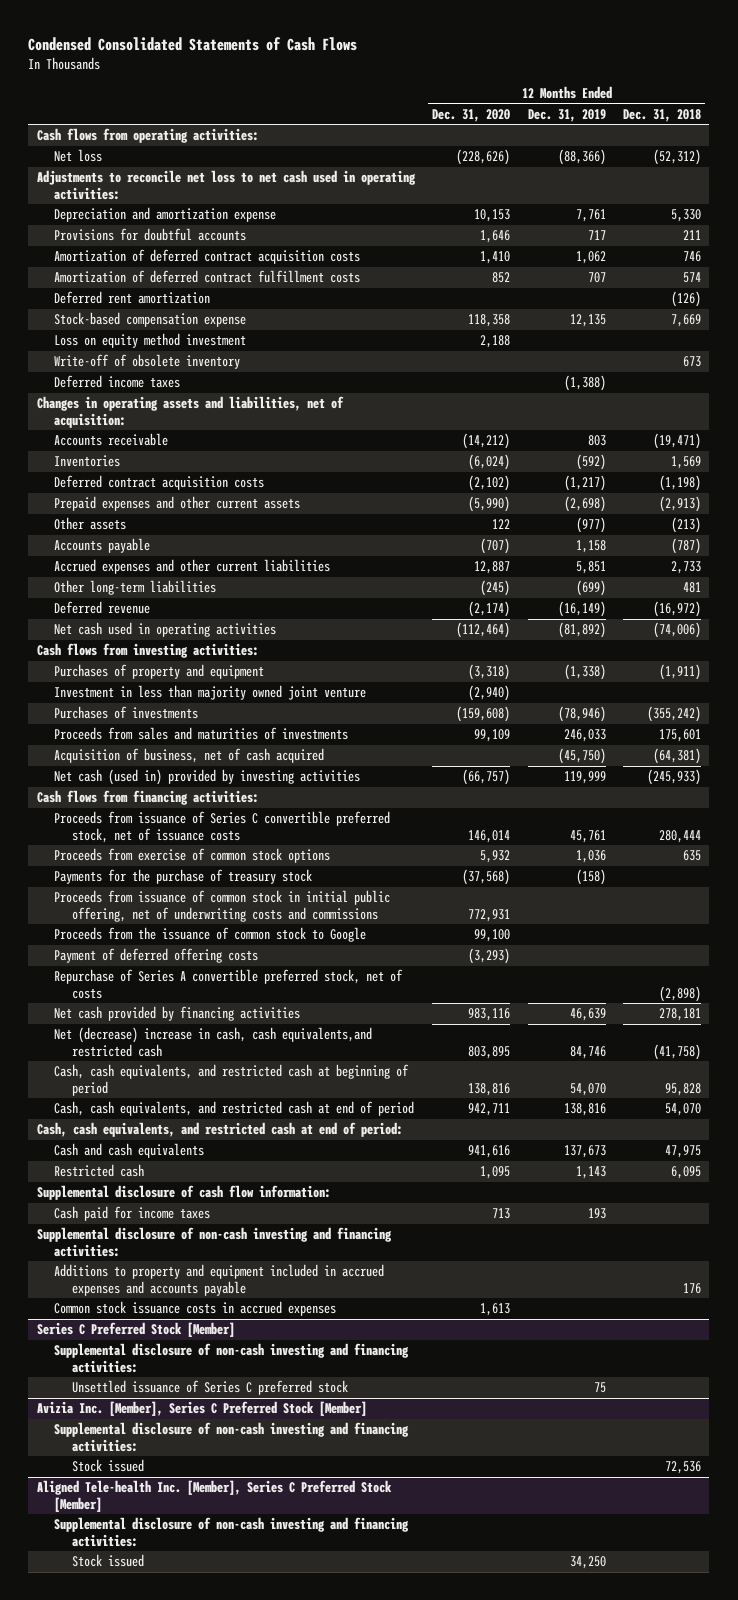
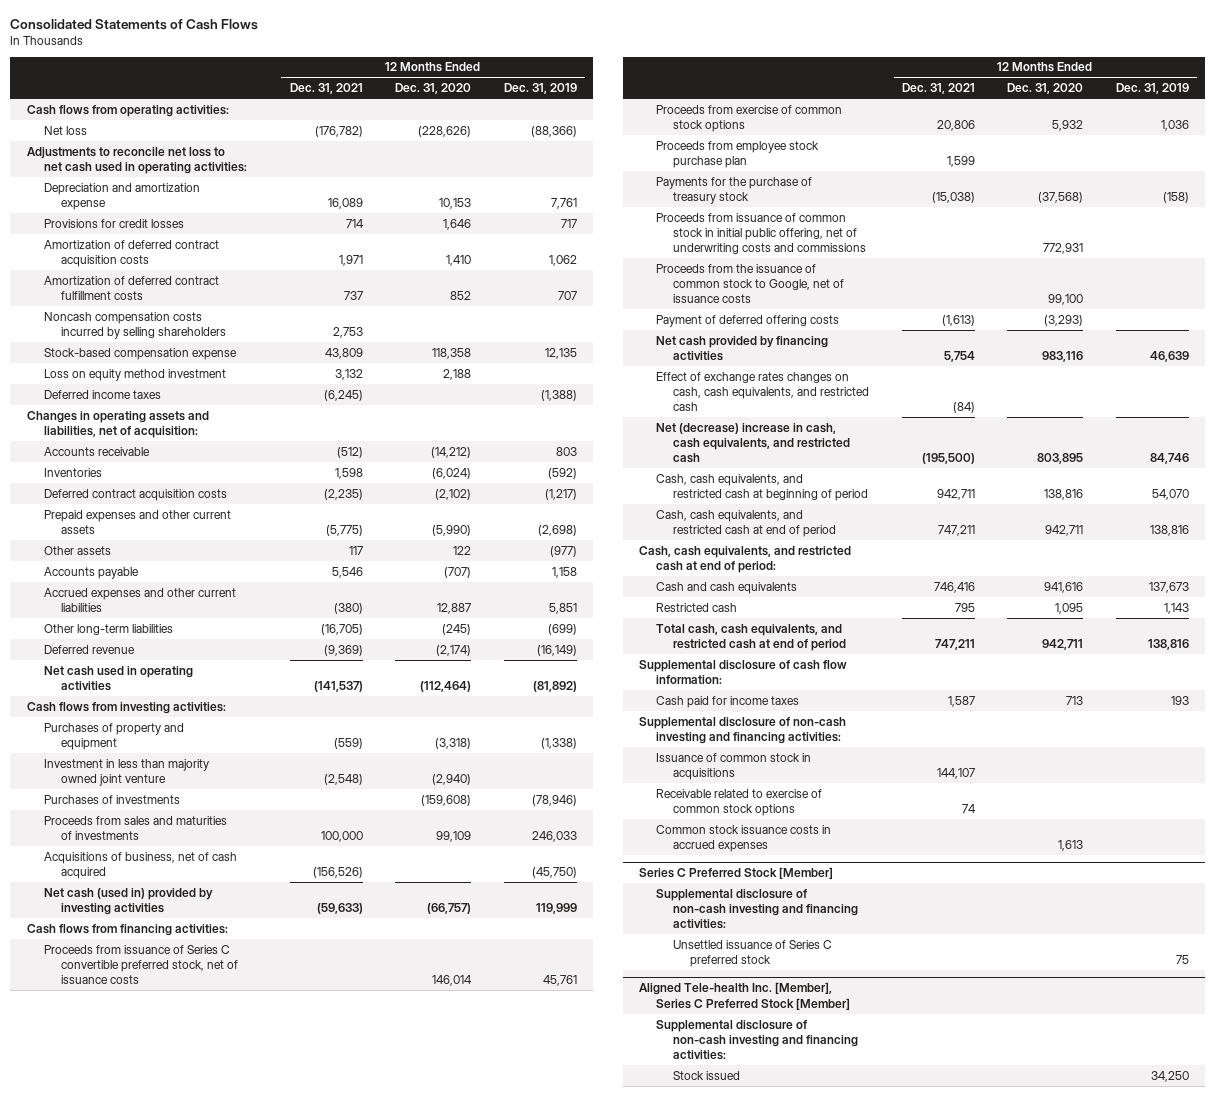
[28,36,358,51] Condensed Consolidated Statements of Cash Flows -> [10,18,259,30] Consolidated Statements of Cash Flows
[622,108,701,122] Dec. 31, 2018 -> none
none -> [289,83,363,95] Dec. 31, 2021
[54,228,247,242] Provisions for doubtful accounts -> [43,218,184,228] Provisions for credit losses
[54,291,211,305] Deferred rent amortization -> none
none -> [43,311,226,340] Noncash compensation costs incurred by selling shareholders
[54,354,241,370] Write-off of obsolete inventory -> none
[54,748,325,764] Acquisition of business, net of cash acquired -> [43,851,237,880] Acquisitions of business, net of cash acquired
none -> [656,140,820,169] Proceeds from employee stock purchase plan
[54,927,367,943] Proceeds from the issuance of common stock to Google -> [656,263,845,304] Proceeds from the issuance of common stock to Google, net of issuance costs
[54,969,404,999] Repurchase of Series A convertible preferred stock, net of costs -> none
none -> [656,371,870,412] Effect of exchange rates changes on cash, cash equivalents, and restricted cash
[54,1027,373,1057] Net (decrease) increase in cash, cash equivalents,and restricted cash -> [656,422,851,464] Net (decrease) increase in cash, cash equivalents, and restricted cash
none -> [656,623,847,652] Total cash, cash equivalents, and restricted cash at end of period
[54,1264,385,1296] Additions to property and equipment included in accrued expenses and accounts payable -> none
none -> [656,752,812,781] Issuance of common stock in acquisitions
none -> [656,788,823,817] Receivable related to exercise of common stock options
[36,1401,367,1417] Avizia Inc. [Member], Series C Preferred Stock [Member] -> none
[54,1422,410,1452] Supplemental disclosure of non-cash investing and financing activities: -> none
[71,1459,144,1473] Stock issued -> none

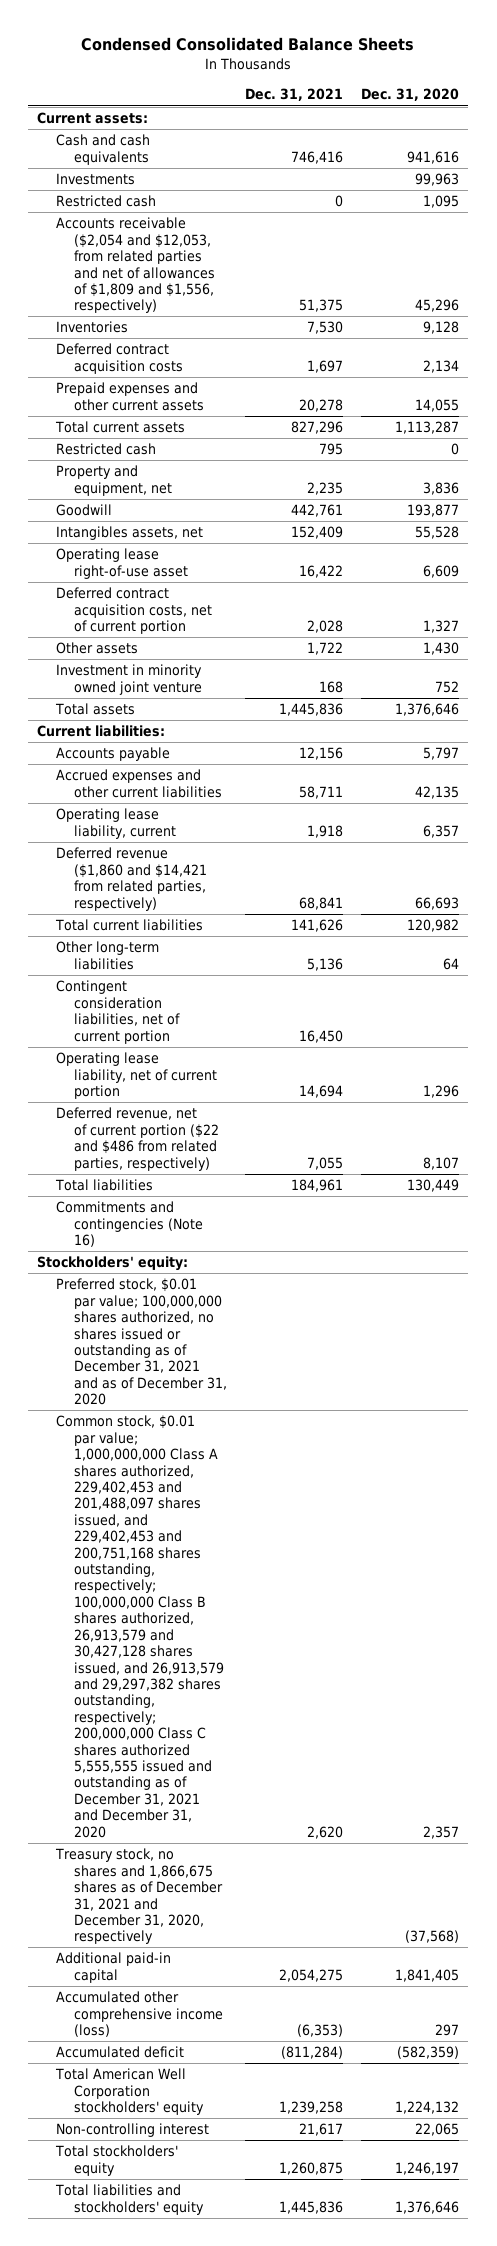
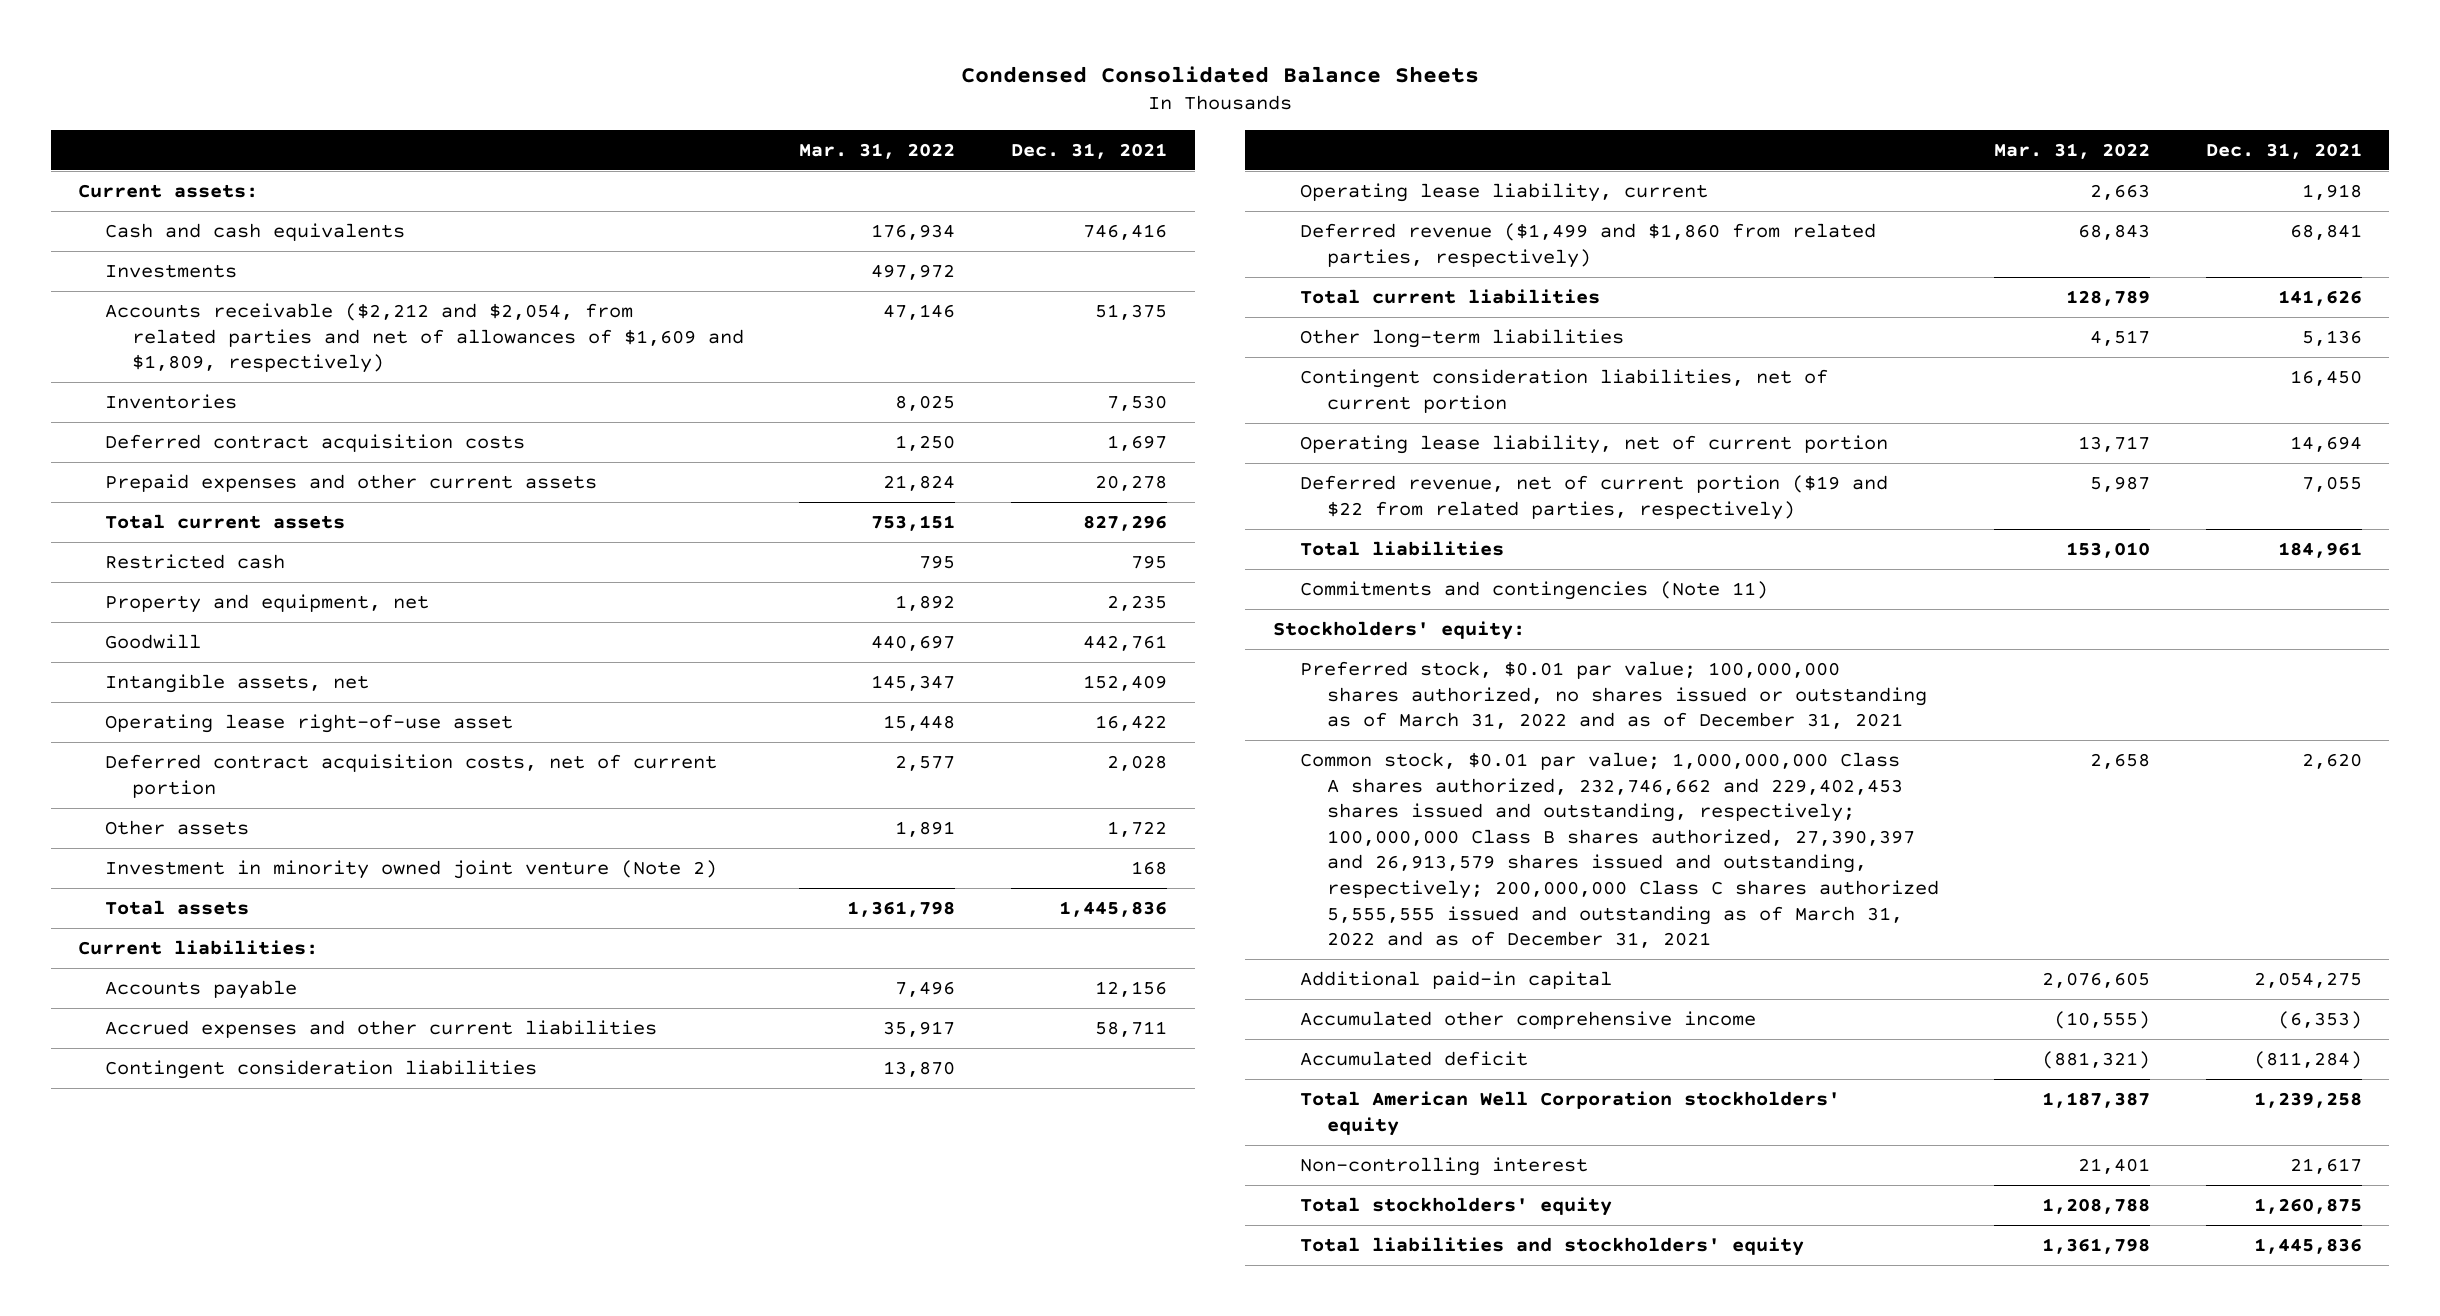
[361,88,460,102] Dec. 31, 2020 -> none
none -> [799,142,956,159] Mar. 31, 2022
[55,195,156,208] Restricted cash -> none
[55,217,216,314] Accounts receivable ($2,054 and $12,053, from related parties and net of allowances of $1,809 and $1,556, respectively) -> [105,303,744,374] Accounts receivable ($2,212 and $2,054, from related parties and net of allowances of $1,609 and $1,809, respectively)
[55,526,203,541] Intangibles assets, net -> [105,674,370,694] Intangible assets, net
[55,664,203,695] Investment in minority owned joint venture -> [105,860,718,880] Investment in minority owned joint venture (Note 2)
none -> [105,1060,538,1080] Contingent consideration liabilities
[55,847,208,911] Deferred revenue ($1,860 and $14,421 from related parties, respectively) -> [1299,223,1876,268] Deferred revenue ($1,499 and $1,860 from related parties, respectively)
[55,1107,220,1171] Deferred revenue, net of current portion ($22 and $486 from related parties, respectively) -> [1299,475,1888,520] Deferred revenue, net of current portion ($19 and $22 from related parties, respectively)
[55,1201,204,1248] Commitments and contingencies (Note 16) -> [1299,581,1768,601] Commitments and contingencies (Note 11)
[54,1848,224,1945] Treasury stock, no shares and 1,866,675 shares as of December 31, 2021 and December 31, 2020, respectively -> none
[55,1278,228,1406] Preferred stock, $0.01 par value; 100,000,000 shares authorized, no shares issued or outstanding as of December 31, 2021 and as of December 31, 2020 -> [1299,661,1927,730] Preferred stock, $0.01 par value; 100,000,000 shares authorized, no shares issued or outstanding as of March 31, 2022 and as of December 31, 2021
[55,1415,225,1838] Common stock, $0.01 par value; 1,000,000,000 Class A shares authorized, 229,402,453 and 201,488,097 shares issued, and 229,402,453 and 200,751,168 shares outstanding, respectively; 100,000,000 Class B shares authorized, 26,913,579 and 30,427,128 shares issued, and 26,913,579 and 29,297,382 shares outstanding, respectively; 200,000,000 Class C shares authorized 5,555,555 issued and outstanding as of December 31, 2021 and December 31, 2020 -> [1299,752,1939,949] Common stock, $0.01 par value; 1,000,000,000 Class A shares authorized, 232,746,662 and 229,402,453 shares issued and outstanding, respectively; 100,000,000 Class B shares authorized, 27,390,397 and 26,913,579 shares issued and outstanding, respectively; 200,000,000 Class C shares authorized 5,555,555 issued and outstanding as of March 31, 2022 and as of December 31, 2021
[55,1991,224,2038] Accumulated other comprehensive income (loss) -> [1299,1011,1756,1030] Accumulated other comprehensive income

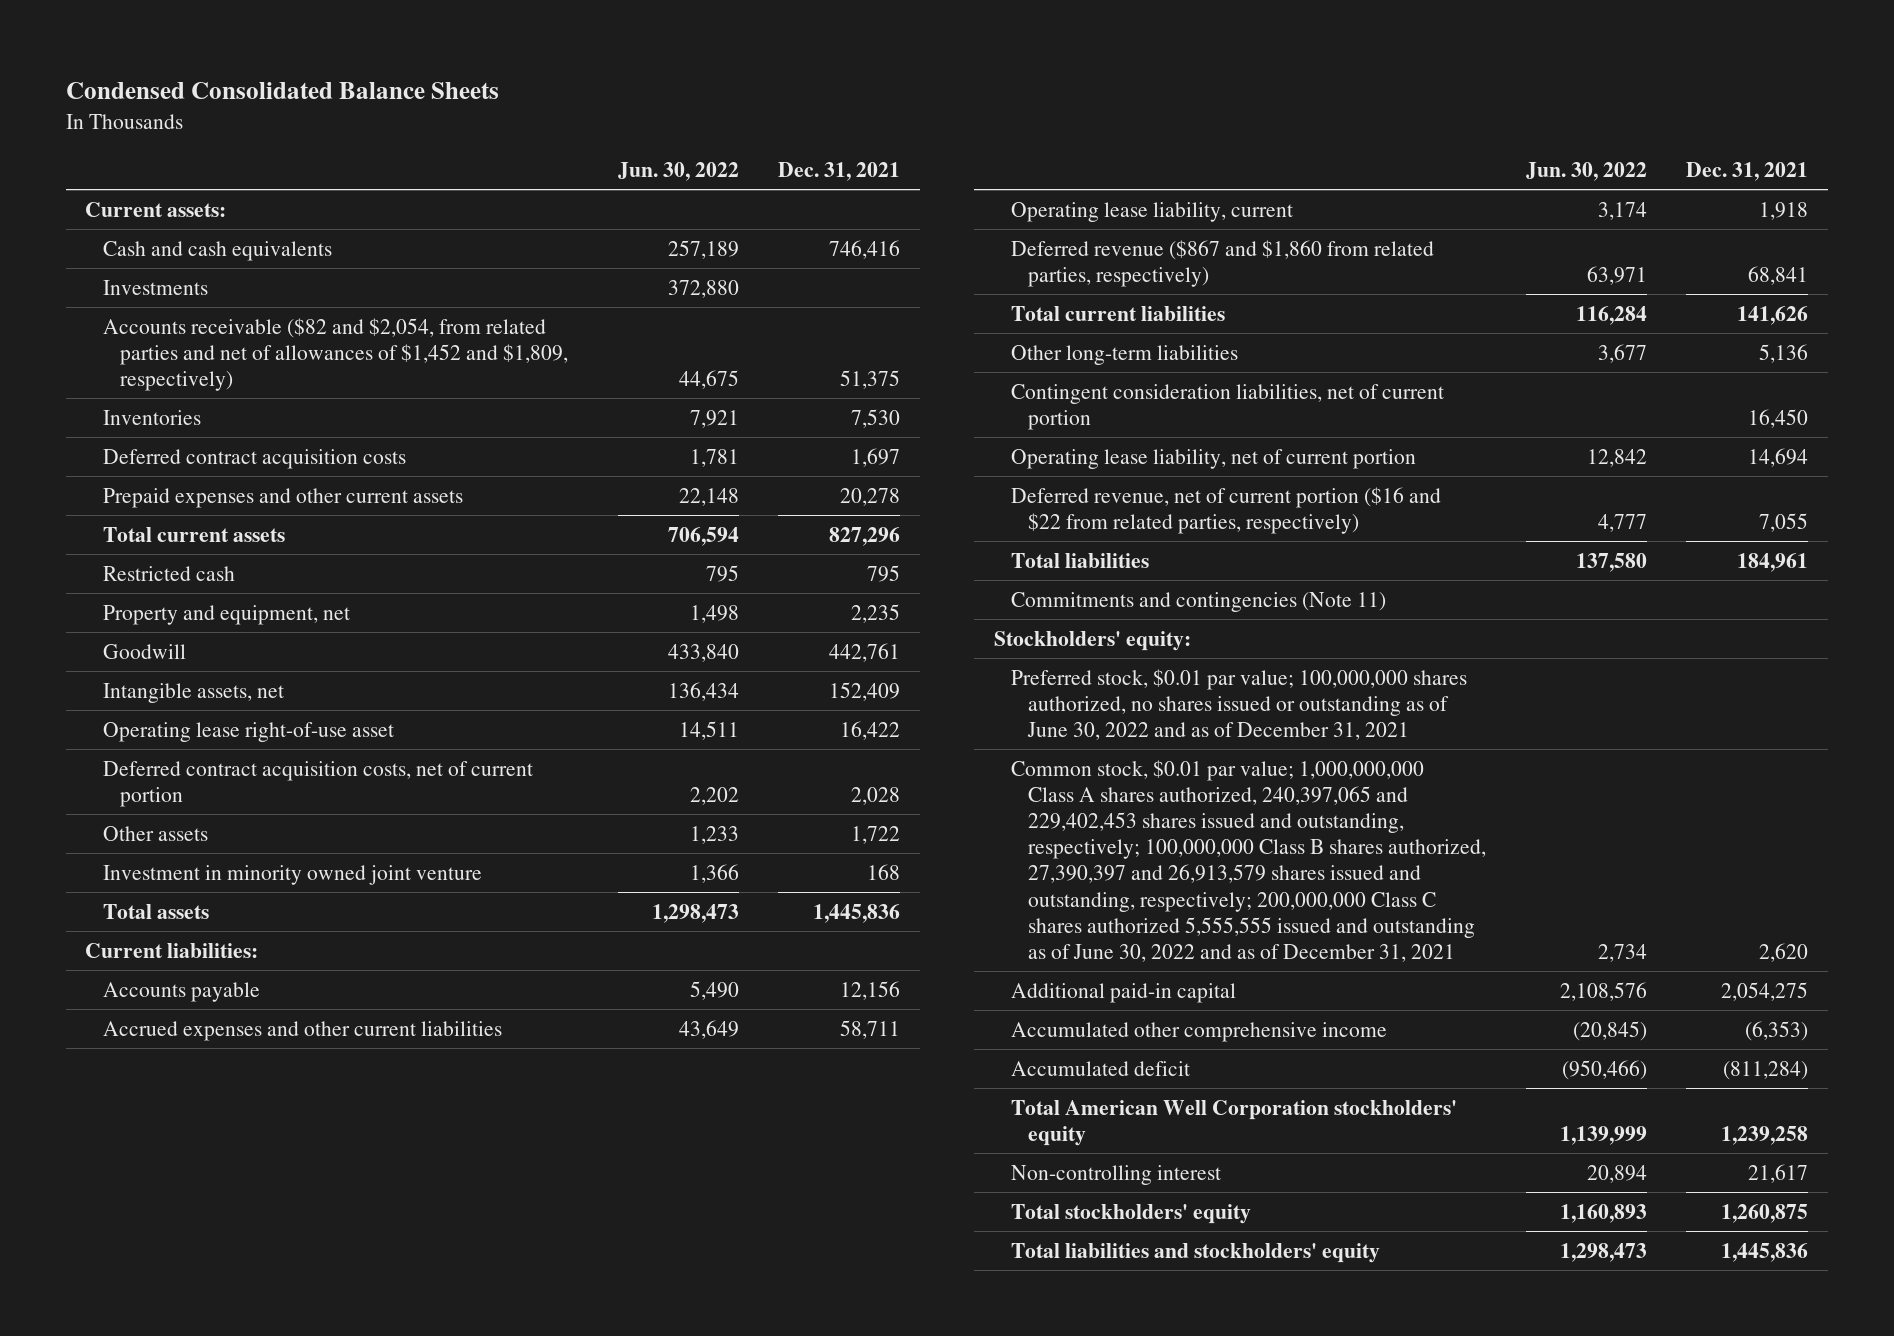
[799,142,956,159] Mar. 31, 2022 -> none
none -> [617,162,739,182] Jun. 30, 2022
[105,303,744,374] Accounts receivable ($2,212 and $2,054, from related parties and net of allowances of $1,609 and $1,809, respectively) -> [102,317,569,392] Accounts receivable ($82 and $2,054, from related parties and net of allowances of $1,452 and $1,809, respectively)
[105,860,718,880] Investment in minority owned joint venture (Note 2) -> [102,864,482,885] Investment in minority owned joint venture
[105,1060,538,1080] Contingent consideration liabilities -> none
[1299,223,1876,268] Deferred revenue ($1,499 and $1,860 from related parties, respectively) -> [1011,239,1435,287] Deferred revenue ($867 and $1,860 from related parties, respectively)
[1299,475,1888,520] Deferred revenue, net of current portion ($19 and $22 from related parties, respectively) -> [1011,486,1442,534] Deferred revenue, net of current portion ($16 and $22 from related parties, respectively)
[1299,661,1927,730] Preferred stock, $0.01 par value; 100,000,000 shares authorized, no shares issued or outstanding as of March 31, 2022 and as of December 31, 2021 -> [1011,668,1468,741] Preferred stock, $0.01 par value; 100,000,000 shares authorized, no shares issued or outstanding as of June 30, 2022 and as of December 31, 2021
[1299,752,1939,949] Common stock, $0.01 par value; 1,000,000,000 Class A shares authorized, 232,746,662 and 229,402,453 shares issued and outstanding, respectively; 100,000,000 Class B shares authorized, 27,390,397 and 26,913,579 shares issued and outstanding, respectively; 200,000,000 Class C shares authorized 5,555,555 issued and outstanding as of March 31, 2022 and as of December 31, 2021 -> [1011,759,1487,963] Common stock, $0.01 par value; 1,000,000,000 Class A shares authorized, 240,397,065 and 229,402,453 shares issued and outstanding, respectively; 100,000,000 Class B shares authorized, 27,390,397 and 26,913,579 shares issued and outstanding, respectively; 200,000,000 Class C shares authorized 5,555,555 issued and outstanding as of June 30, 2022 and as of December 31, 2021

